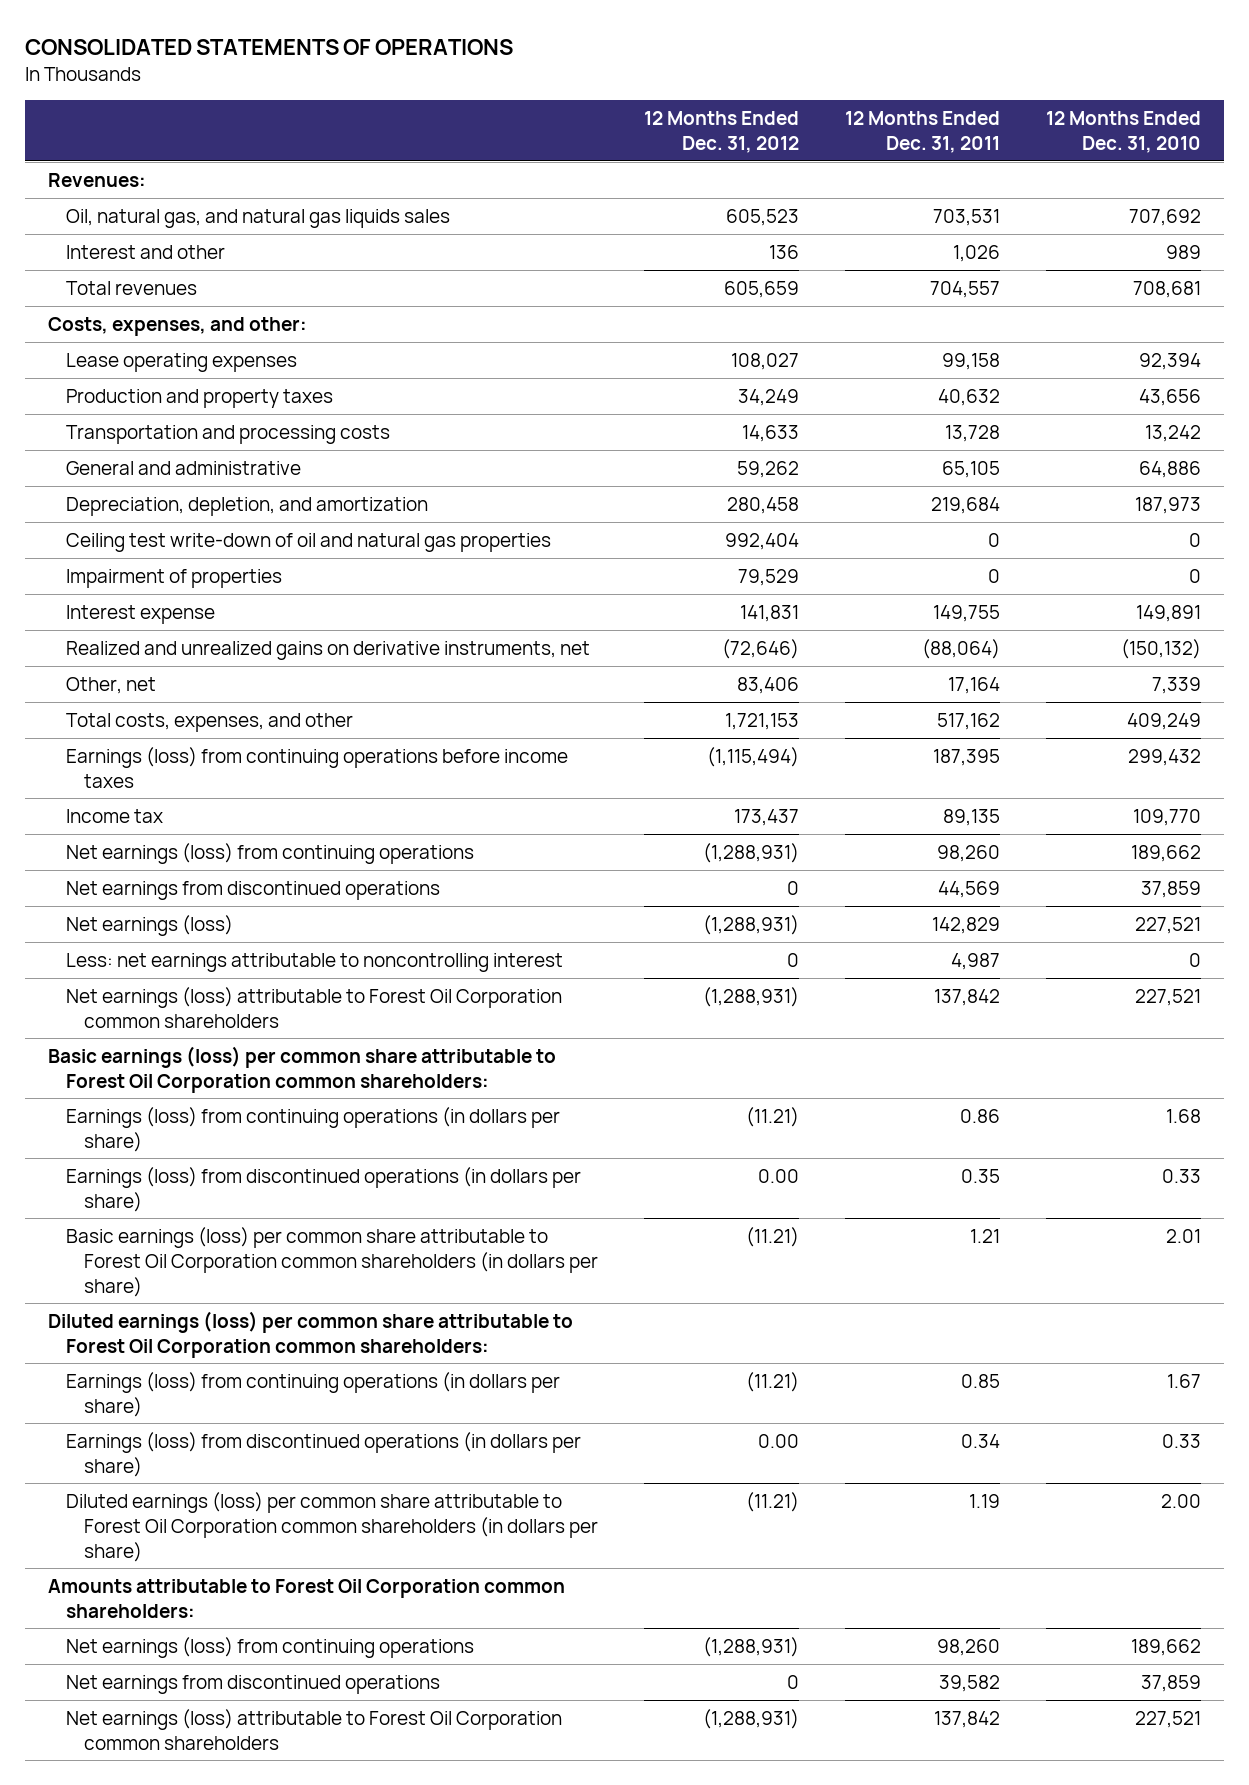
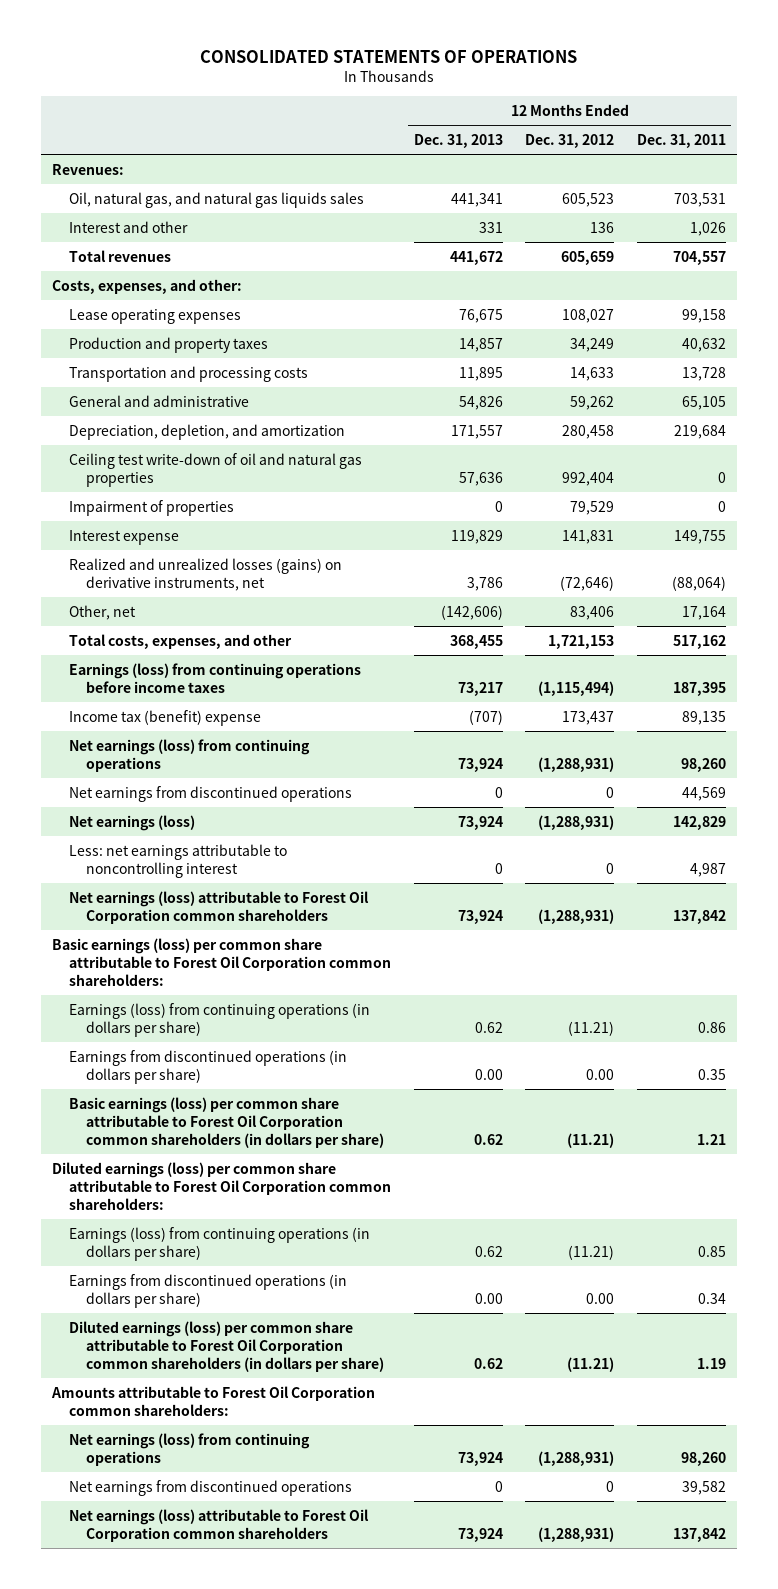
[1045,111,1201,154] 12 Months Ended Dec. 31, 2010 -> none
none -> [413,133,503,148] Dec. 31, 2013
[66,640,591,660] Realized and unrealized gains on derivative instruments, net -> [69,557,343,591] Realized and unrealized losses (gains) on derivative instruments, net
[66,808,164,823] Income tax -> [69,709,262,726] Income tax (benefit) expense
[66,1166,582,1212] Earnings (loss) from discontinued operations (in dollars per share) -> [69,1049,348,1084] Earnings from discontinued operations (in dollars per share)
[66,1431,582,1477] Earnings (loss) from discontinued operations (in dollars per share) -> [69,1273,348,1308] Earnings from discontinued operations (in dollars per share)

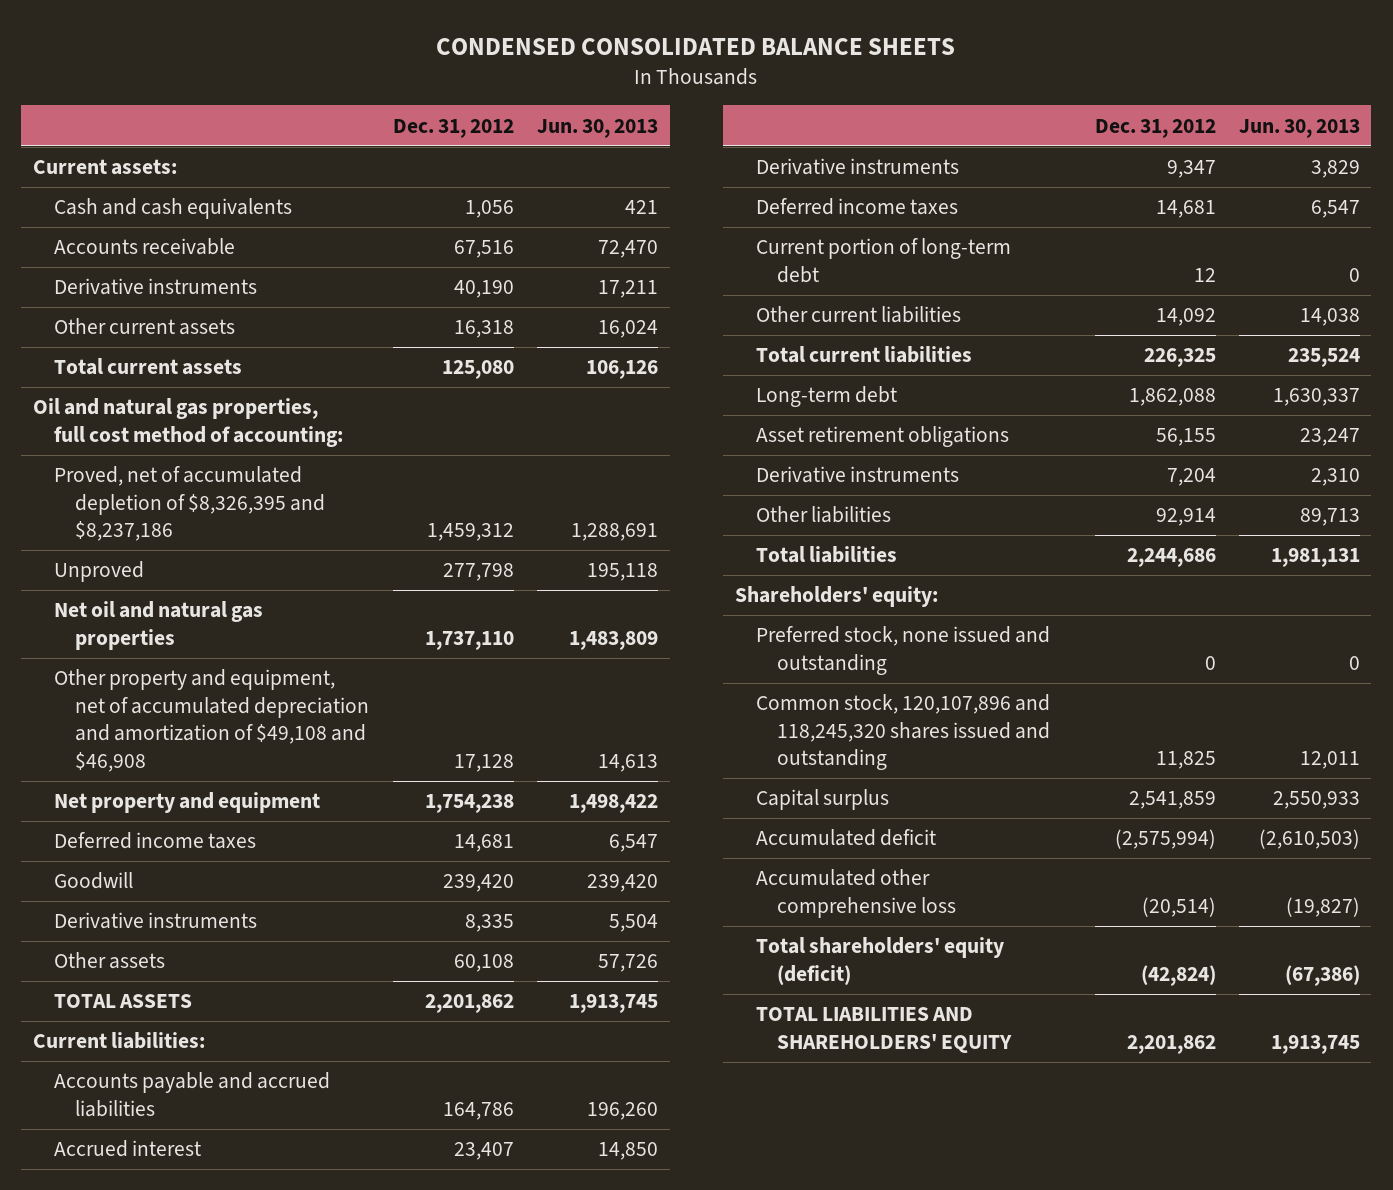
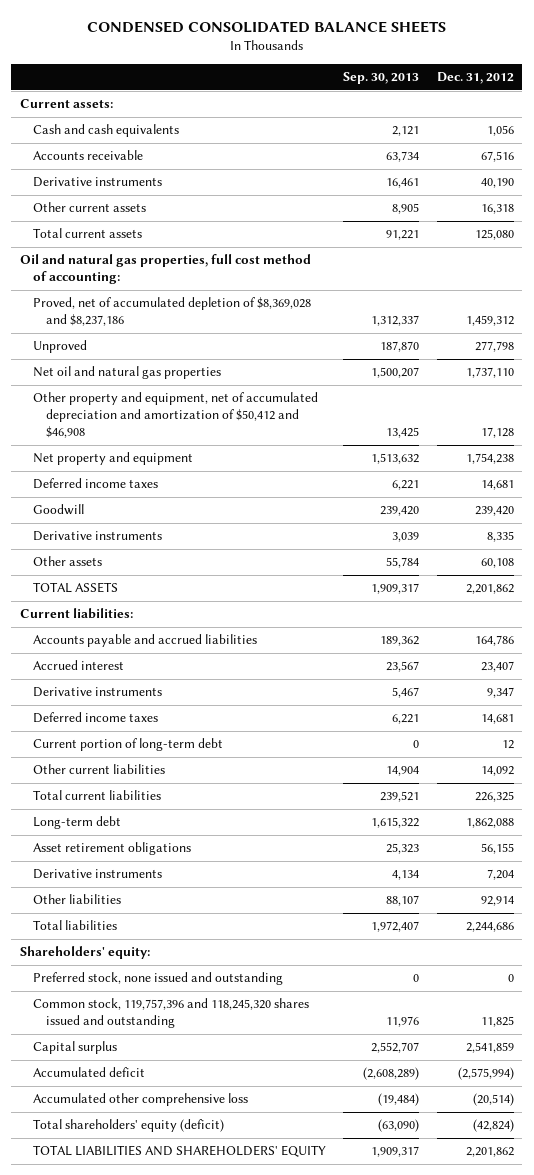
[536,118,658,138] Jun. 30, 2013 -> none
none -> [343,72,420,85] Sep. 30, 2013
[54,466,326,542] Proved, net of accumulated depletion of $8,326,395 and $8,237,186 -> [32,297,311,327] Proved, net of accumulated depletion of $8,369,028 and $8,237,186
[54,669,370,772] Other property and equipment, net of accumulated depreciation and amortization of $49,108 and $46,908 -> [32,392,318,439] Other property and equipment, net of accumulated depreciation and amortization of $50,412 and $46,908
[756,694,1051,771] Common stock, 120,107,896 and 118,245,320 shares issued and outstanding -> [32,998,309,1029] Common stock, 119,757,396 and 118,245,320 shares issued and outstanding

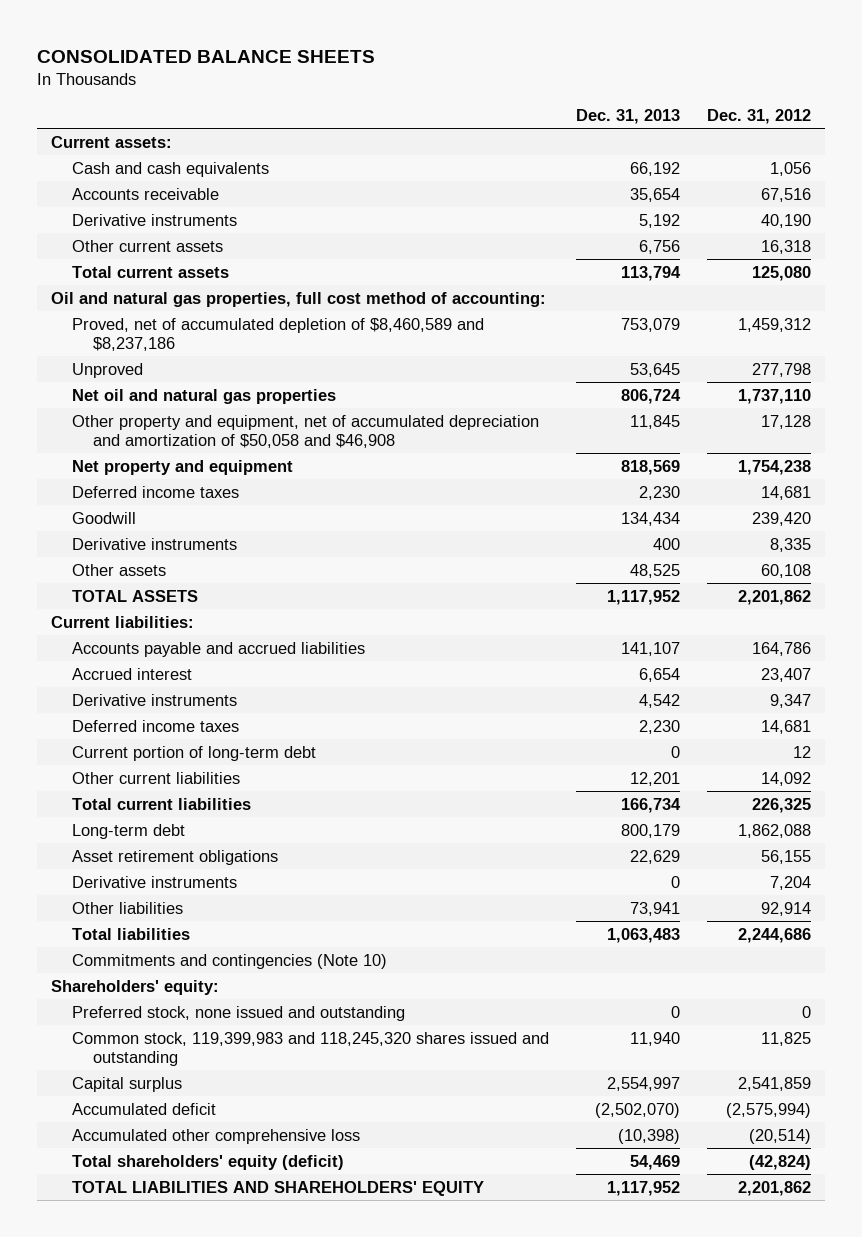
[86,21,446,34] CONDENSED CONSOLIDATED BALANCE SHEETS -> [37,50,376,64] CONSOLIDATED BALANCE SHEETS
[343,72,420,85] Sep. 30, 2013 -> none
none -> [576,108,681,124] Dec. 31, 2013
[32,297,311,327] Proved, net of accumulated depletion of $8,369,028 and $8,237,186 -> [71,317,484,352] Proved, net of accumulated depletion of $8,460,589 and $8,237,186
[32,392,318,439] Other property and equipment, net of accumulated depreciation and amortization of $50,412 and $46,908 -> [71,414,539,449] Other property and equipment, net of accumulated depreciation and amortization of $50,058 and $46,908
none -> [71,953,387,969] Commitments and contingencies (Note 10)
[32,998,309,1029] Common stock, 119,757,396 and 118,245,320 shares issued and outstanding -> [71,1031,549,1067] Common stock, 119,399,983 and 118,245,320 shares issued and outstanding

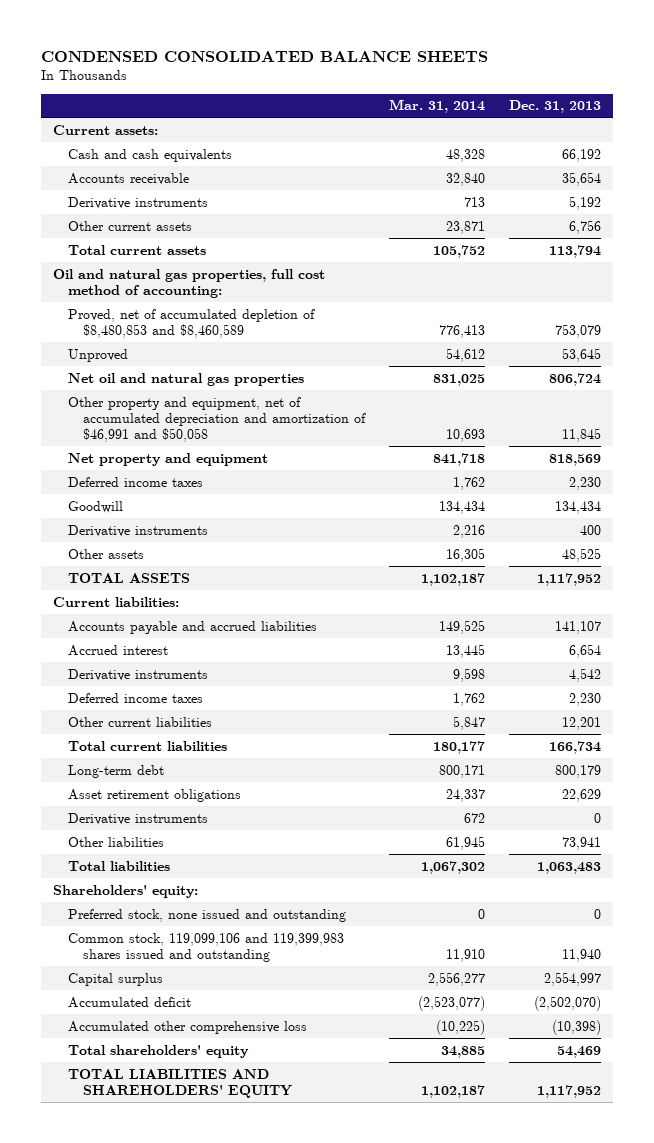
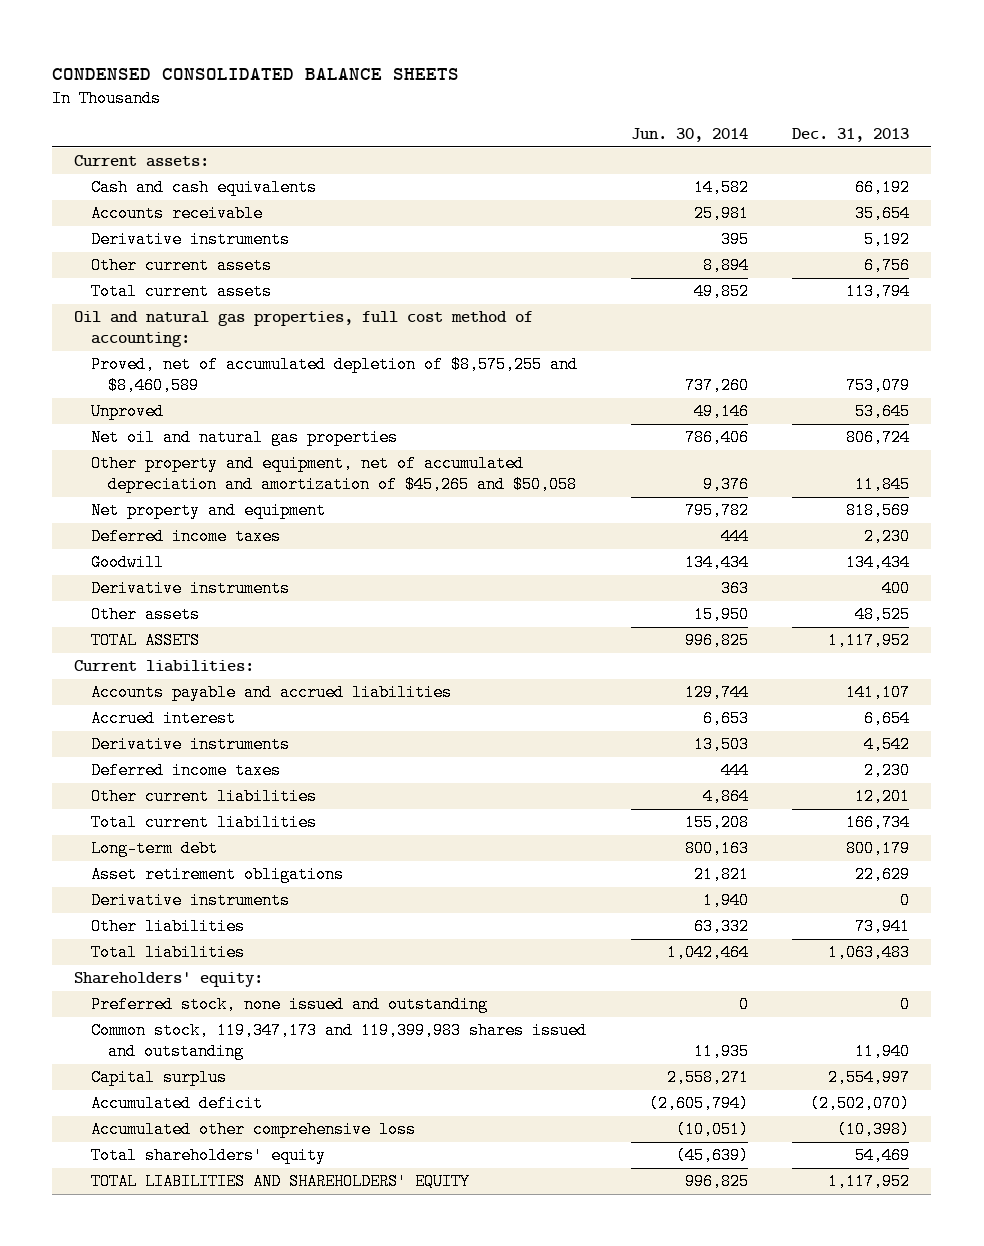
[389,99,486,114] Mar. 31, 2014 -> none
none -> [630,128,748,143] Jun. 30, 2014
[68,308,316,338] Proved, net of accumulated depletion of $8,480,853 and $8,460,589 -> [91,356,579,394] Proved, net of accumulated depletion of $8,575,255 and $8,460,589
[68,396,367,442] Other property and equipment, net of accumulated depreciation and amortization of $46,991 and $50,058 -> [91,455,577,493] Other property and equipment, net of accumulated depreciation and amortization of $45,265 and $50,058
[68,932,345,962] Common stock, 119,099,106 and 119,399,983 shares issued and outstanding -> [91,1022,588,1060] Common stock, 119,347,173 and 119,399,983 shares issued and outstanding

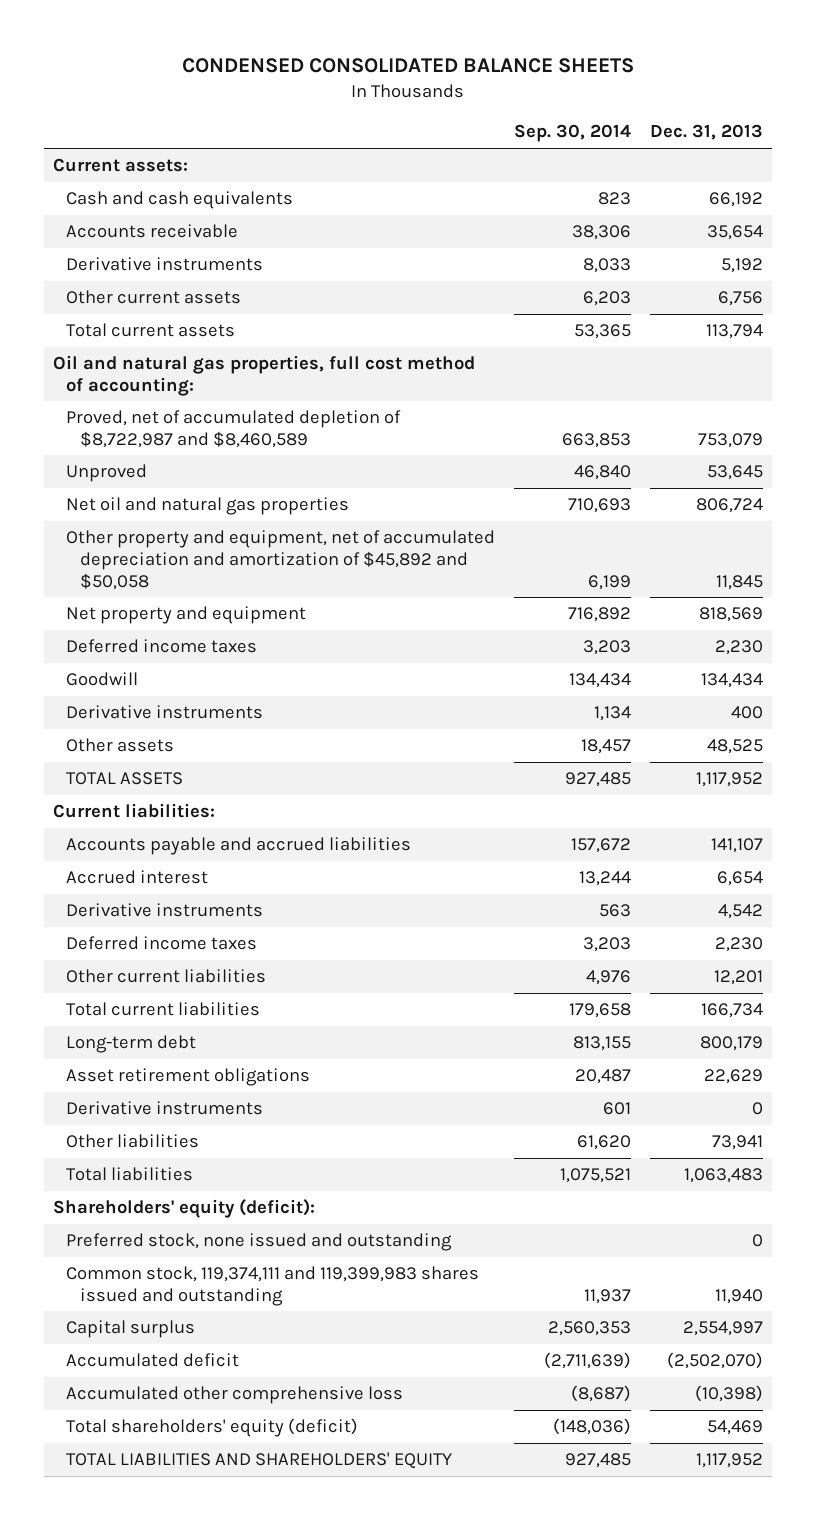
[630,128,748,143] Jun. 30, 2014 -> none
none -> [514,124,632,143] Sep. 30, 2014
[91,356,579,394] Proved, net of accumulated depletion of $8,575,255 and $8,460,589 -> [66,410,402,448] Proved, net of accumulated depletion of $8,722,987 and $8,460,589
[91,455,577,493] Other property and equipment, net of accumulated depreciation and amortization of $45,265 and $50,058 -> [66,530,496,590] Other property and equipment, net of accumulated depreciation and amortization of $45,892 and $50,058
[74,972,264,988] Shareholders' equity: -> [52,1199,315,1219] Shareholders' equity (deficit):
[91,1022,588,1060] Common stock, 119,347,173 and 119,399,983 shares issued and outstanding -> [66,1266,480,1306] Common stock, 119,374,111 and 119,399,983 shares issued and outstanding
[91,1147,327,1165] Total shareholders' equity -> [66,1418,359,1438] Total shareholders' equity (deficit)

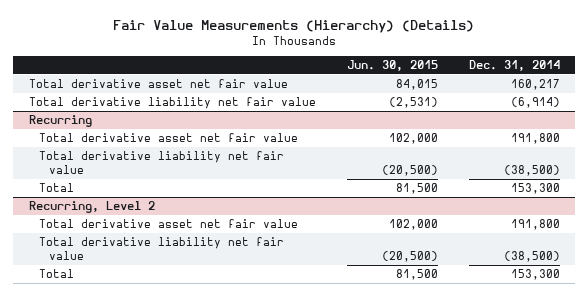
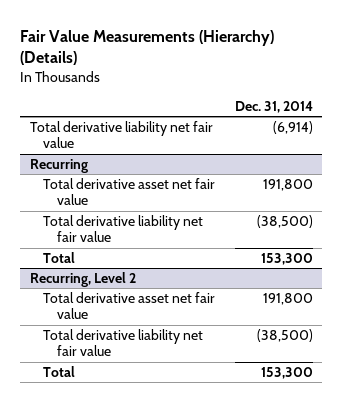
[346,59,438,71] Jun. 30, 2015 -> none
[28,79,288,89] Total derivative asset net fair value -> none

